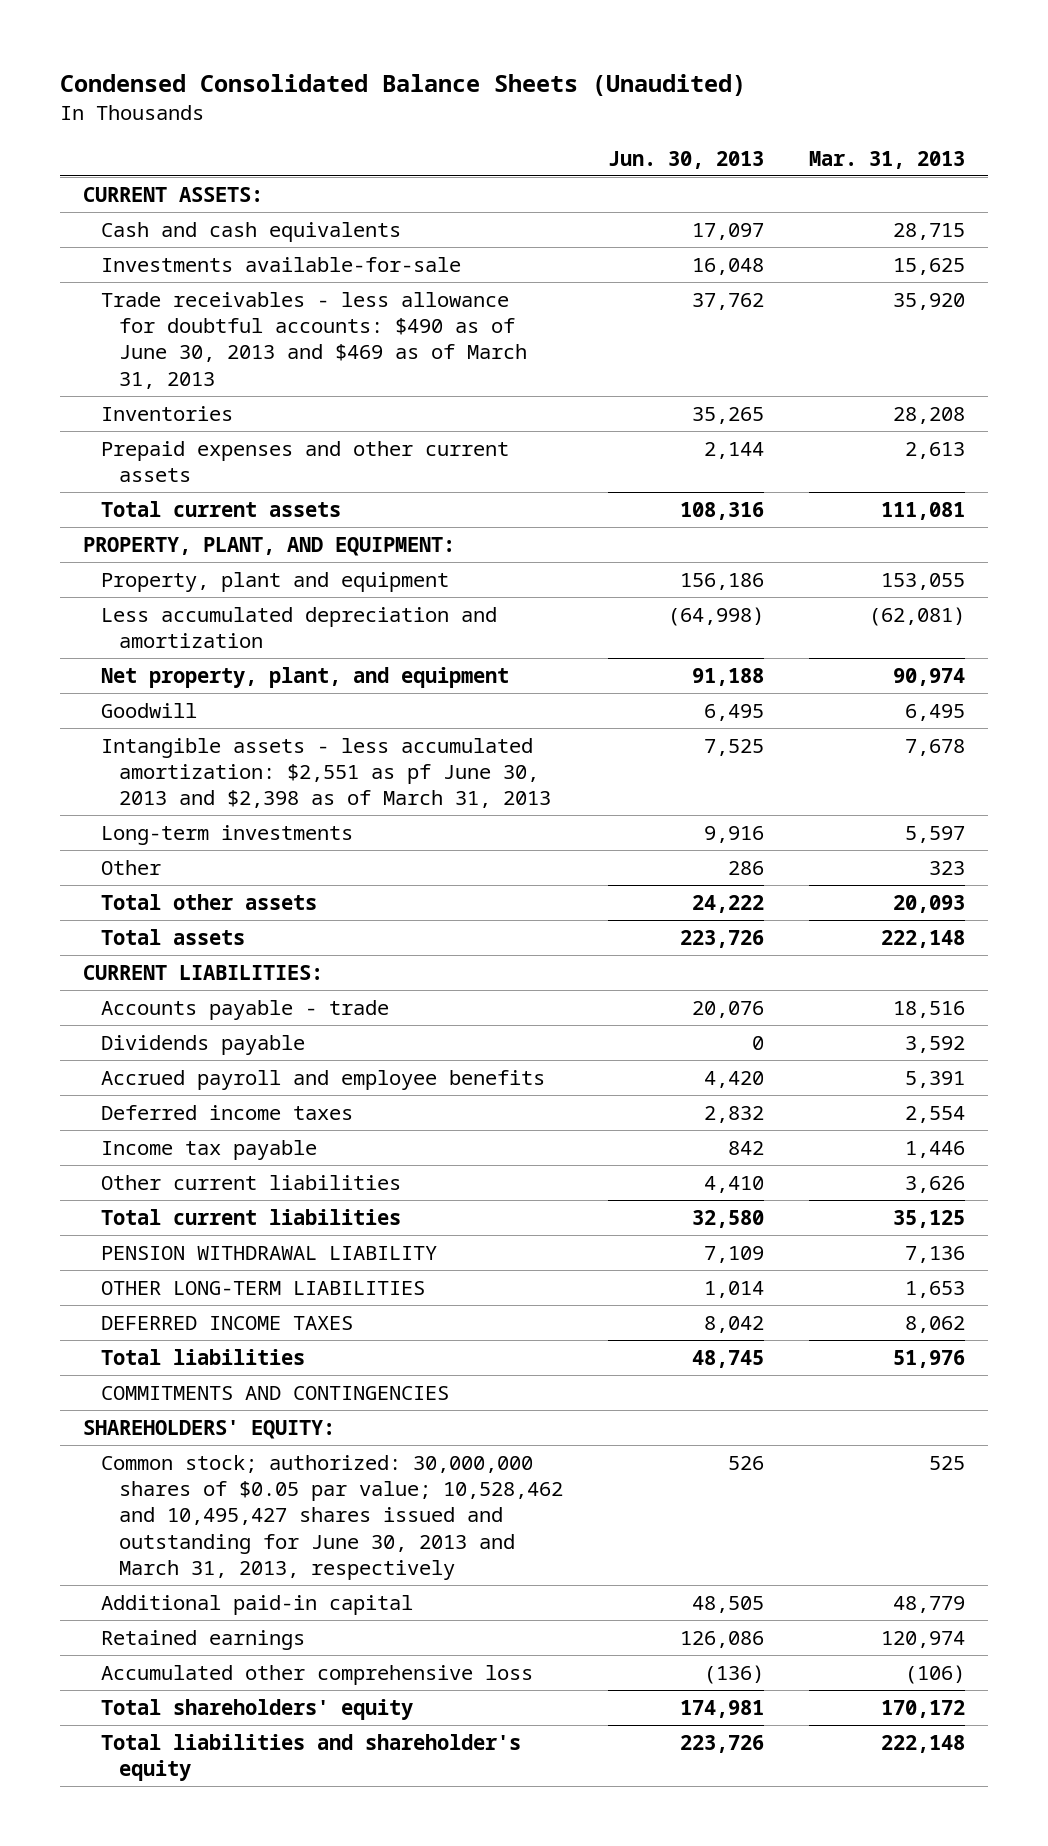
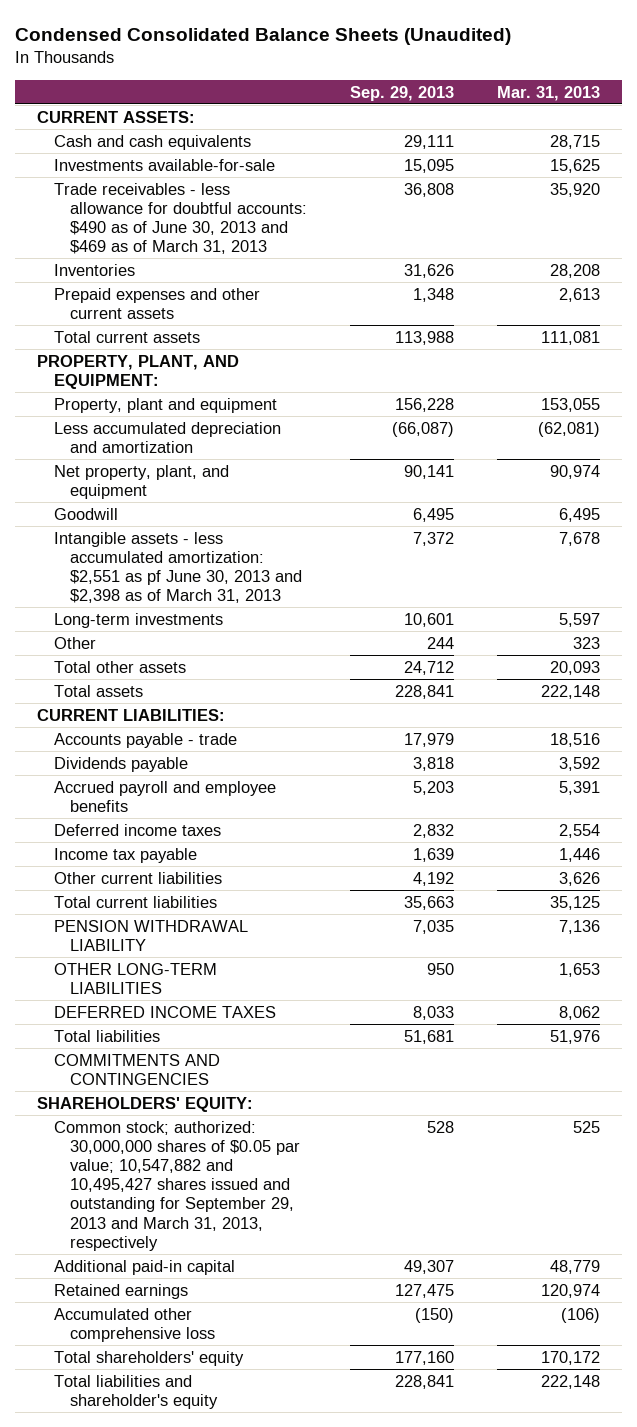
[608,150,765,169] Jun. 30, 2013 -> none
none -> [350,85,455,101] Sep. 29, 2013
[100,1454,563,1580] Common stock; authorized: 30,000,000 shares of $0.05 par value; 10,528,462 and 10,495,427 shares issued and outstanding for June 30, 2013 and March 31, 2013, respectively -> [53,1120,301,1251] Common stock; authorized: 30,000,000 shares of $0.05 par value; 10,547,882 and 10,495,427 shares issued and outstanding for September 29, 2013 and March 31, 2013, respectively

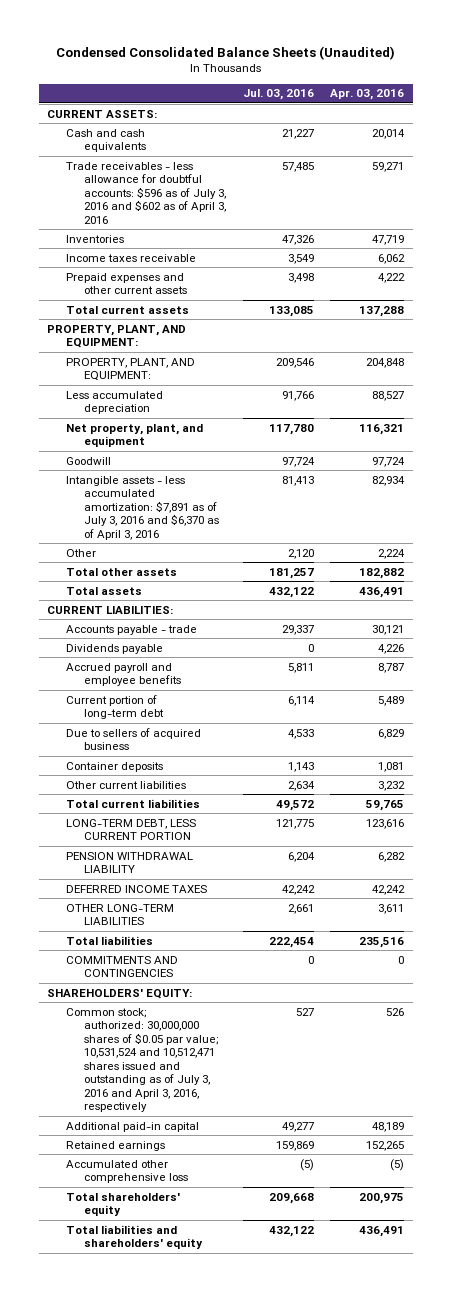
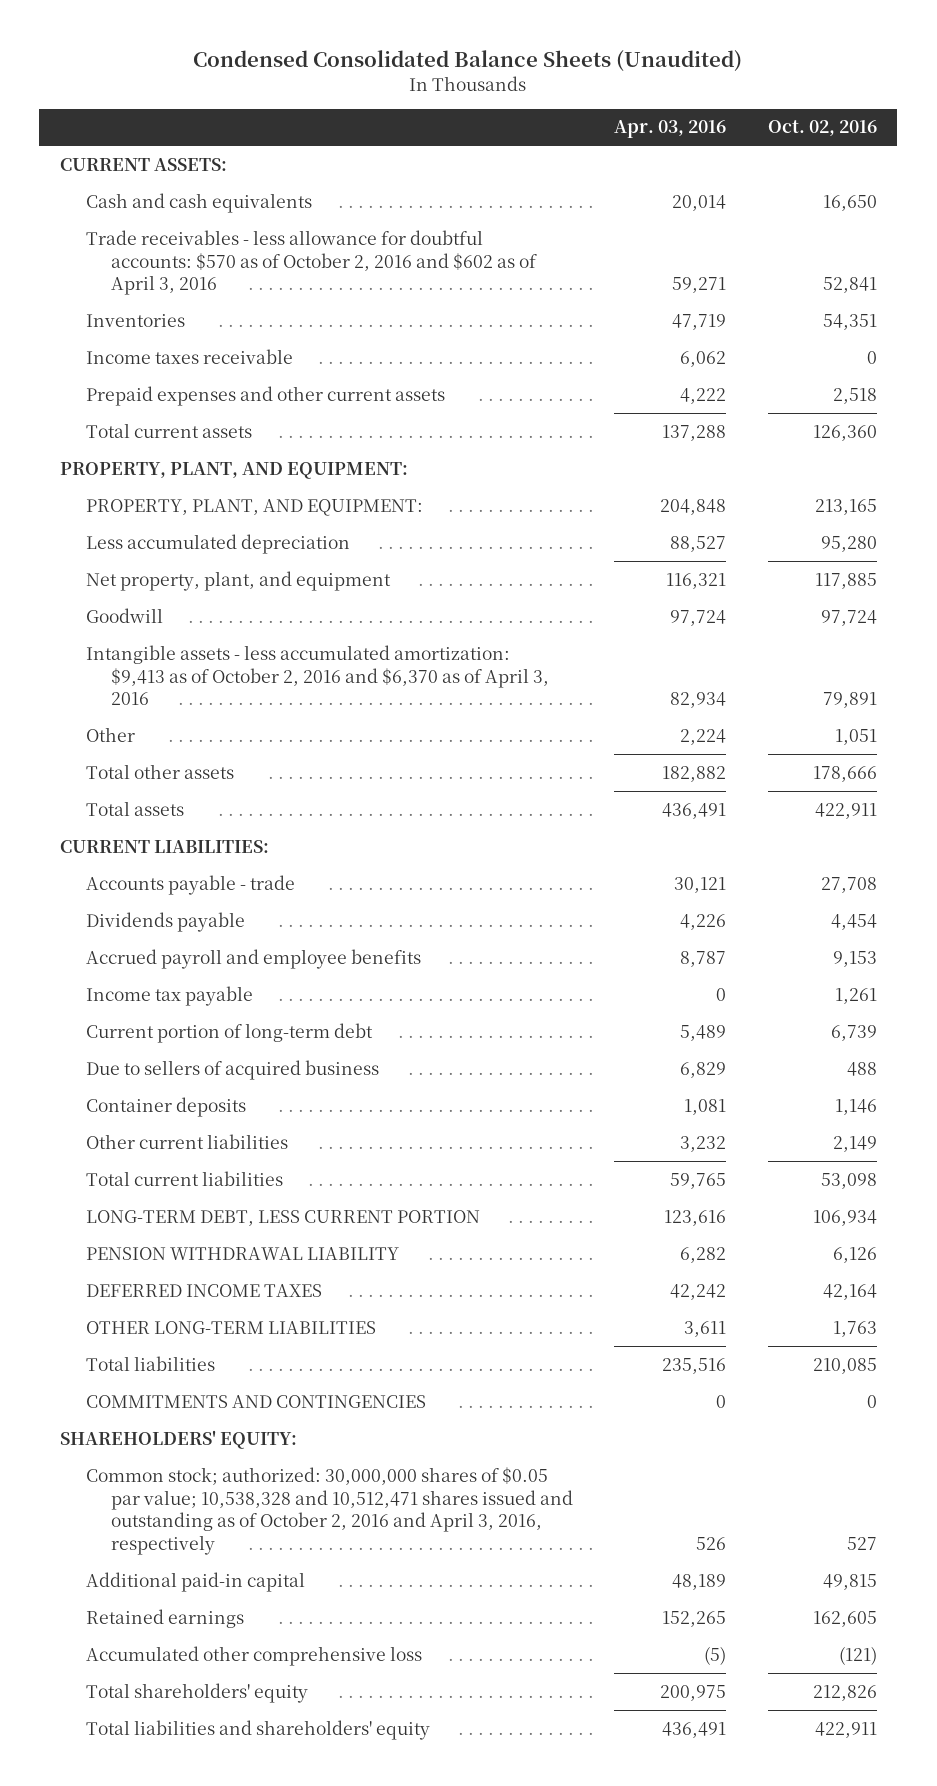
[242,89,314,101] Jul. 03, 2016 -> none
none -> [767,120,877,137] Oct. 02, 2016
[65,161,226,224] Trade receivables - less allowance for doubtful accounts: $596 as of July 3, 2016 and $602 as of April 3, 2016 -> [85,229,537,296] Trade receivables - less allowance for doubtful accounts: $570 as of October 2, 2016 and $602 as of April 3, 2016
[65,475,219,540] Intangible assets - less accumulated amortization: $7,891 as of July 3, 2016 and $6,370 as of April 3, 2016 -> [85,644,549,706] Intangible assets - less accumulated amortization: $9,413 as of October 2, 2016 and $6,370 as of April 3, 2016
none -> [85,985,253,1006] Income tax payable
[65,1007,218,1113] Common stock; authorized: 30,000,000 shares of $0.05 par value; 10,531,524 and 10,512,471 shares issued and outstanding as of July 3, 2016 and April 3, 2016, respectively -> [85,1466,573,1555] Common stock; authorized: 30,000,000 shares of $0.05 par value; 10,538,328 and 10,512,471 shares issued and outstanding as of October 2, 2016 and April 3, 2016, respectively

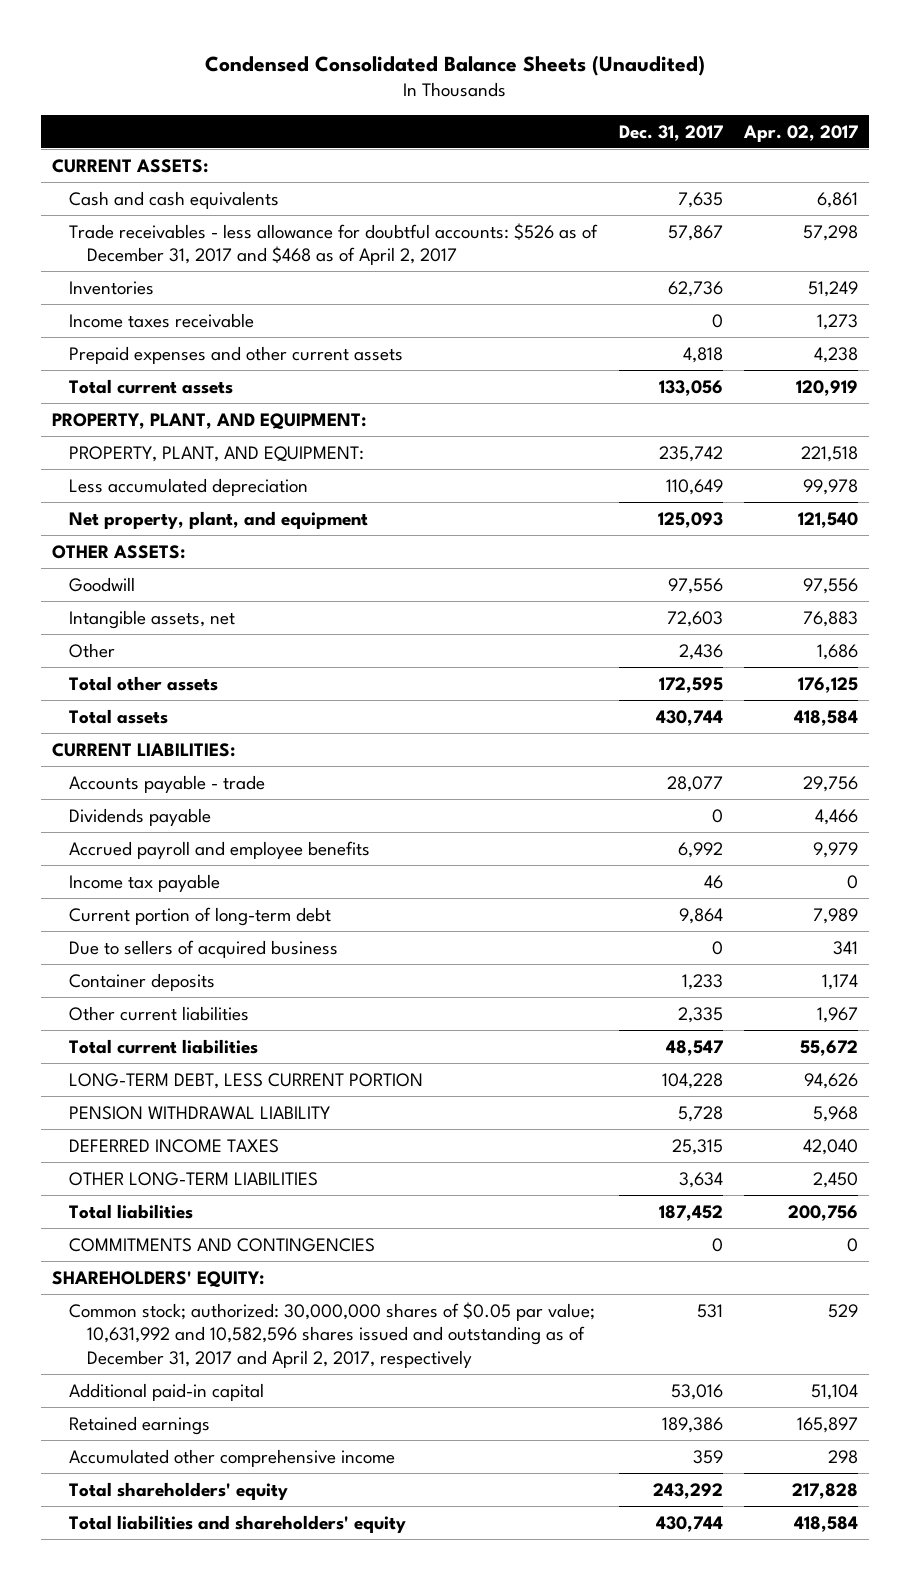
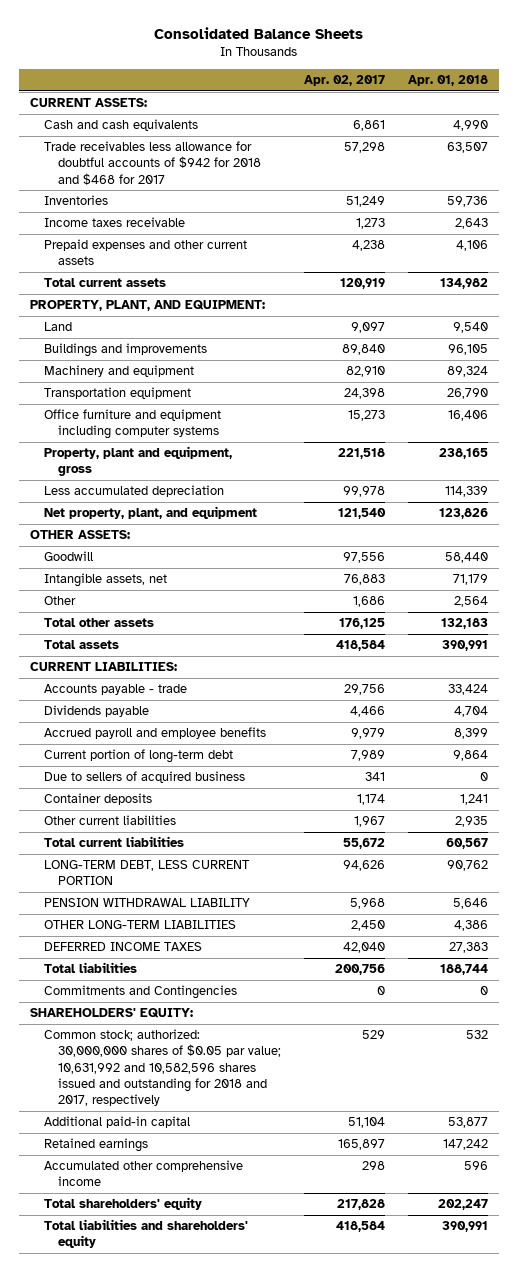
[205,54,706,76] Condensed Consolidated Balance Sheets (Unaudited) -> [153,26,363,39] Consolidated Balance Sheets
[618,124,723,141] Dec. 31, 2017 -> none
none -> [407,75,488,87] Apr. 01, 2018
[69,222,599,266] Trade receivables - less allowance for doubtful accounts: $526 as of December 31, 2017 and $468 as of April 2, 2017 -> [44,141,262,185] Trade receivables less allowance for doubtful accounts of $942 for 2018 and $468 for 2017
none -> [44,322,73,332] Land
none -> [44,343,208,358] Buildings and improvements
none -> [44,365,195,378] Machinery and equipment
none -> [44,387,192,400] Transportation equipment
none -> [44,409,222,440] Office furniture and equipment including computer systems
[69,445,365,462] PROPERTY, PLANT, AND EQUIPMENT: -> [44,446,233,477] Property, plant and equipment, gross
[69,873,221,892] Income tax payable -> none
[69,1138,280,1153] DEFERRED INCOME TAXES -> [44,942,203,952] DEFERRED INCOME TAXES
[69,1237,376,1252] COMMITMENTS AND CONTINGENCIES -> [44,985,238,1000] Commitments and Contingencies
[69,1301,596,1368] Common stock; authorized: 30,000,000 shares of $0.05 par value; 10,631,992 and 10,582,596 shares issued and outstanding as of December 31, 2017 and April 2, 2017, respectively -> [44,1029,282,1107] Common stock; authorized: 30,000,000 shares of $0.05 par value; 10,631,992 and 10,582,596 shares issued and outstanding for 2018 and 2017, respectively

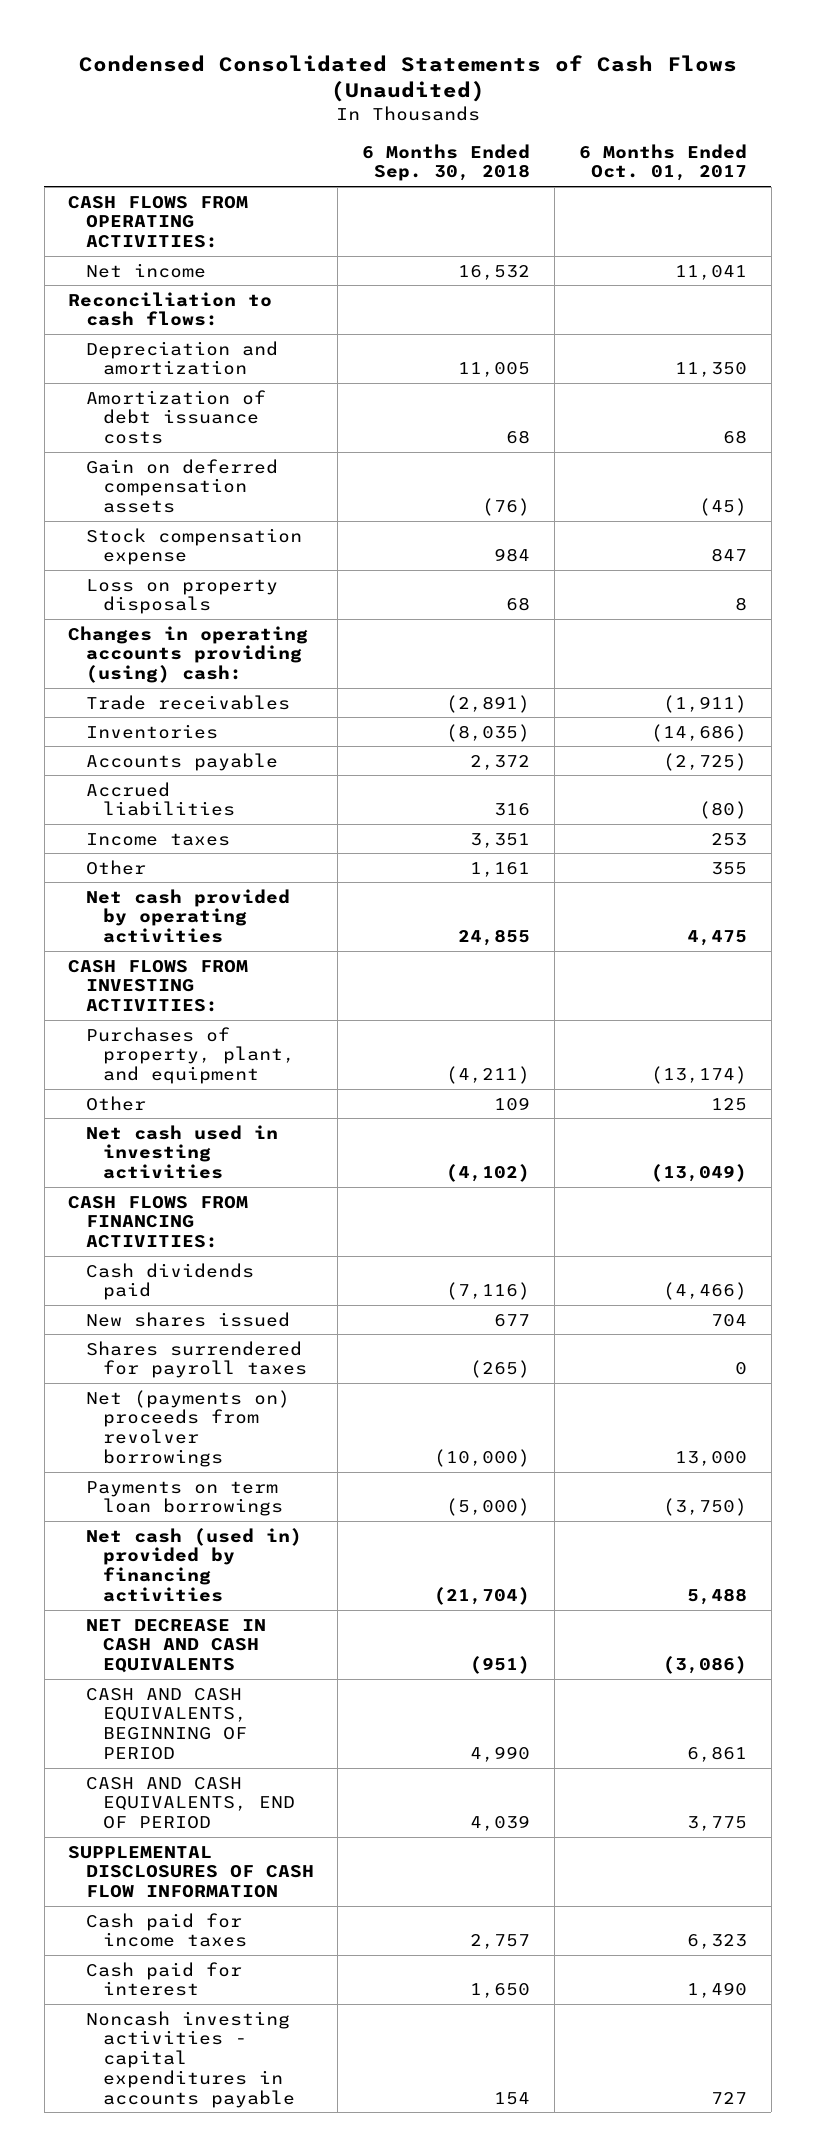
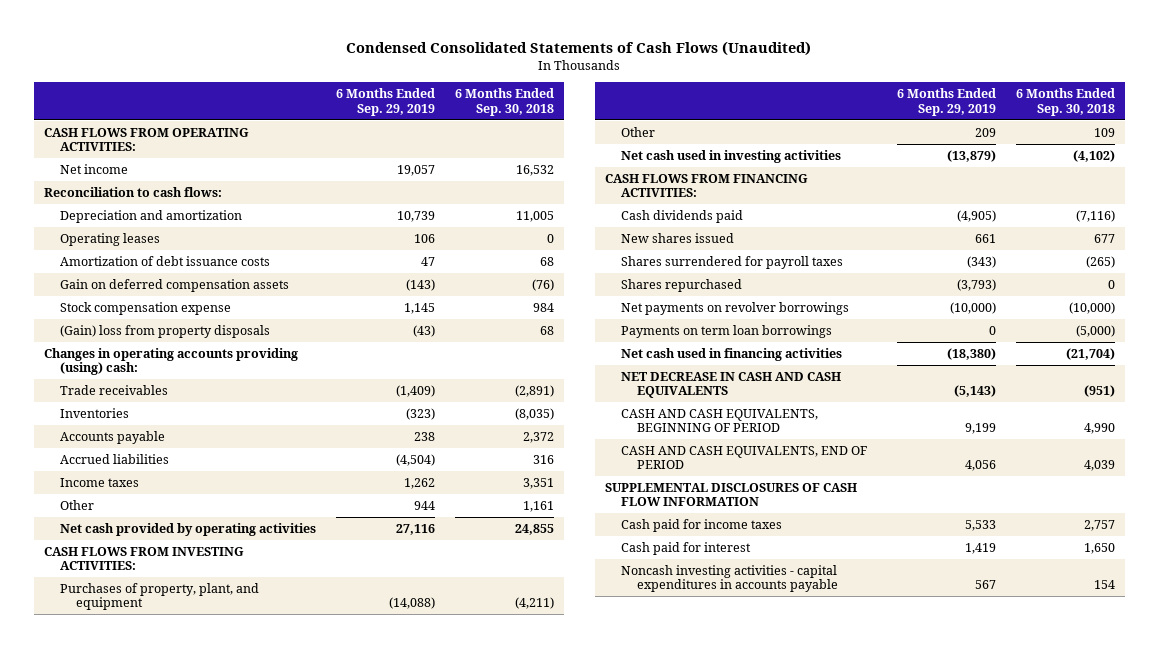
[578,143,747,182] 6 Months Ended Oct. 01, 2017 -> none
none -> [335,88,435,116] 6 Months Ended Sep. 29, 2019
none -> [59,232,160,246] Operating leases
[85,578,278,615] Loss on property disposals -> [59,324,270,338] (Gain) loss from property disposals
none -> [621,278,743,292] Shares repurchased
[85,1389,290,1467] Net (payments on) proceeds from revolver borrowings -> [621,301,850,315] Net payments on revolver borrowings
[85,1527,302,1602] Net cash (used in) provided by financing activities -> [621,347,843,361] Net cash used in financing activities

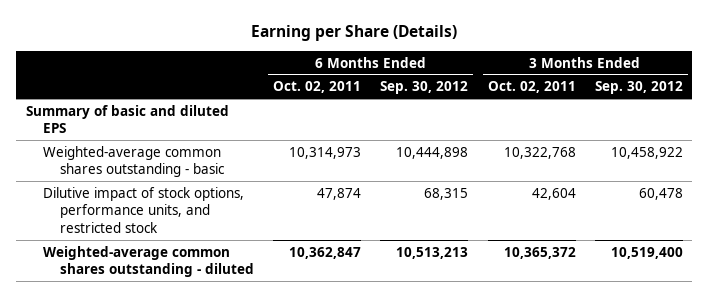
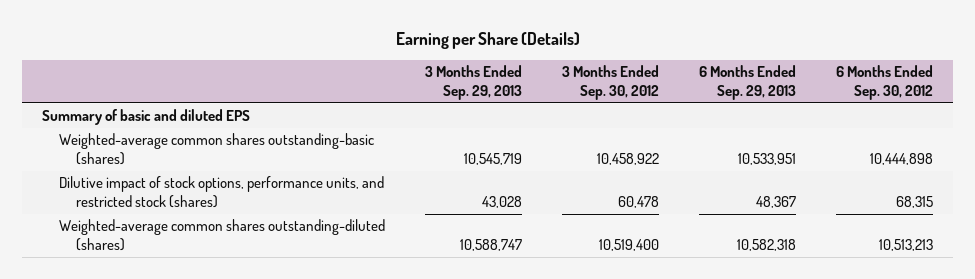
[273,81,362,94] Oct. 02, 2011 -> none
[487,81,576,94] Oct. 02, 2011 -> none
none -> [425,65,523,101] 3 Months Ended Sep. 29, 2013
none -> [699,65,797,101] 6 Months Ended Sep. 29, 2013
[43,145,226,178] Weighted-average common shares outstanding - basic -> [59,133,375,166] Weighted-average common shares outstanding-basic (shares)
[43,186,245,233] Dilutive impact of stock options, performance units, and restricted stock -> [59,176,385,209] Dilutive impact of stock options, performance units, and restricted stock (shares)
[43,245,255,278] Weighted-average common shares outstanding - diluted -> [59,219,386,252] Weighted-average common shares outstanding-diluted (shares)

